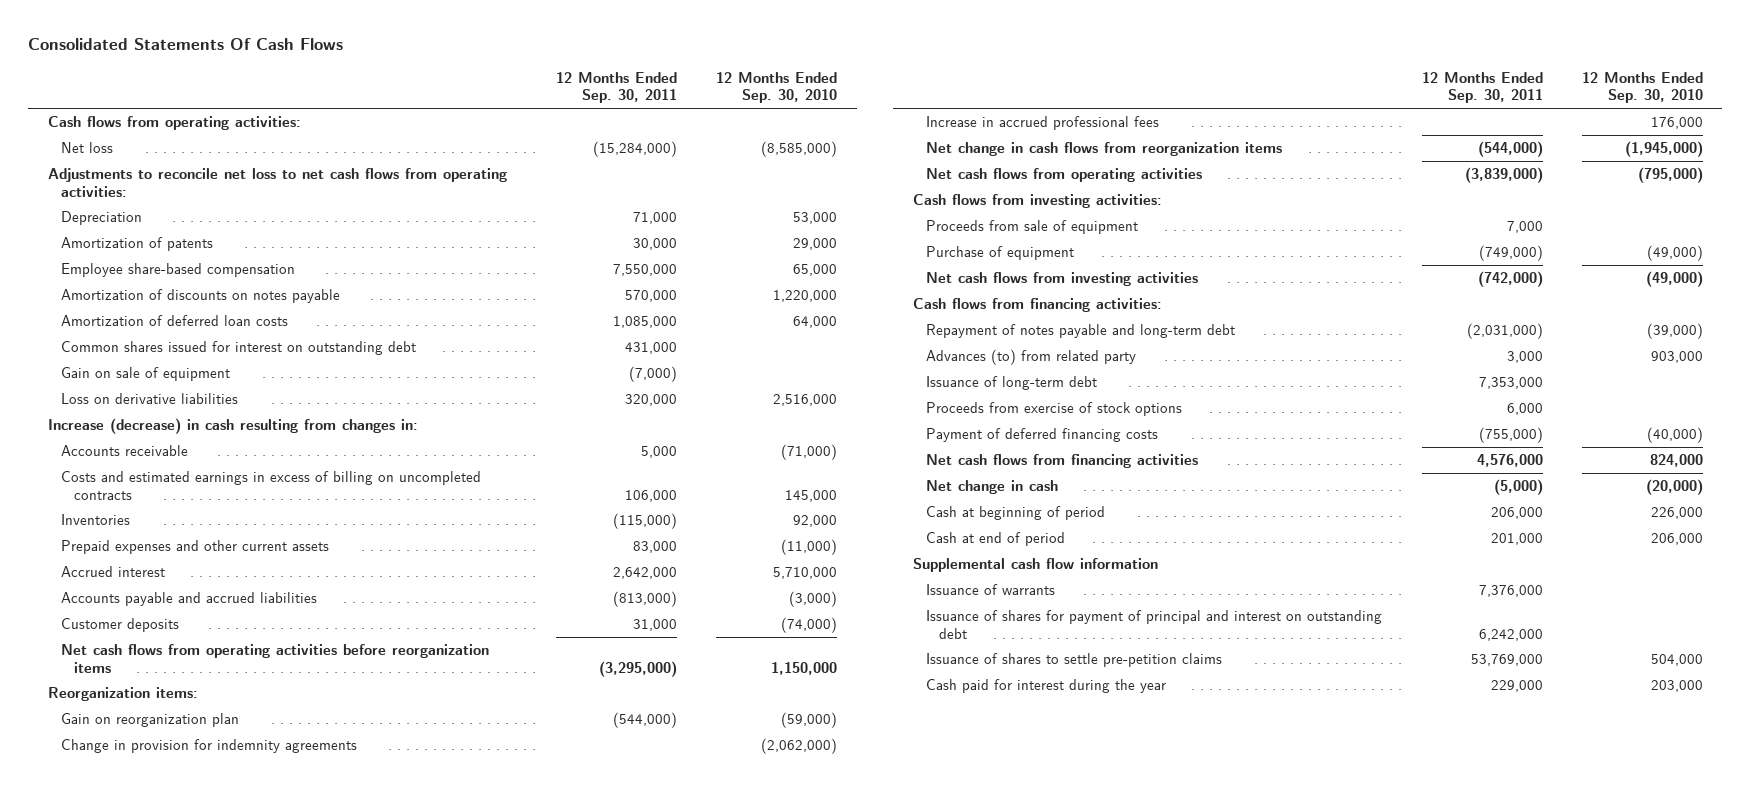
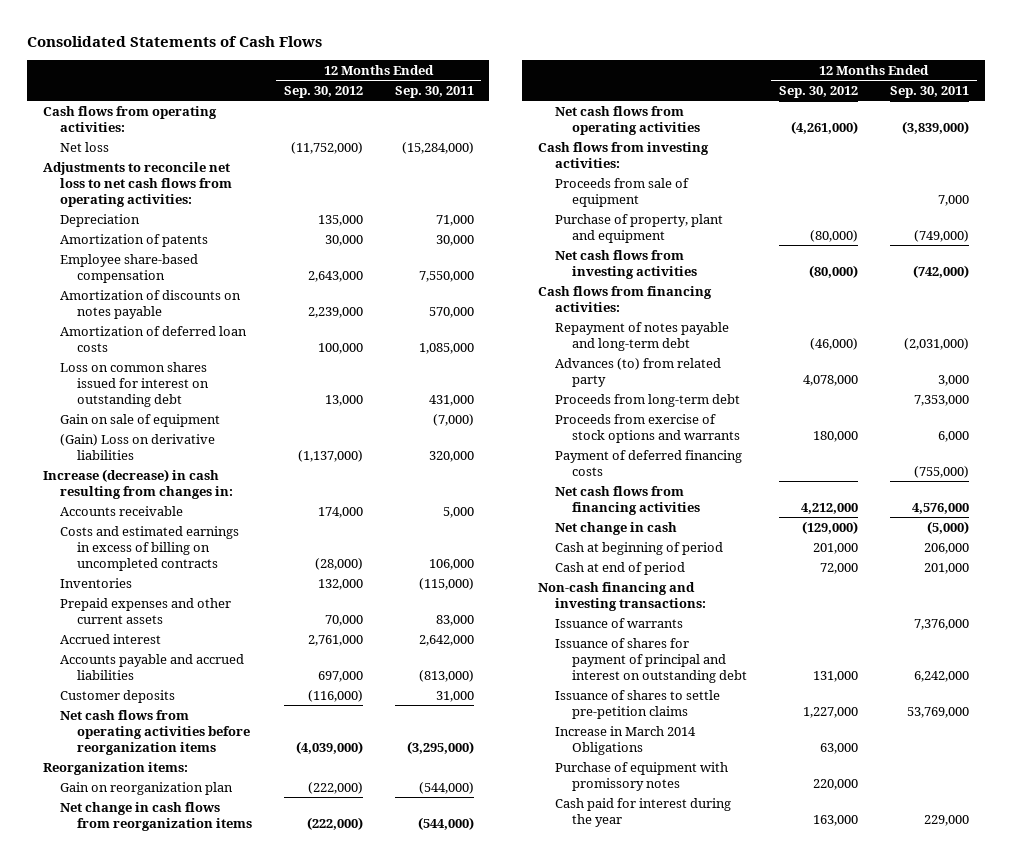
[27,38,343,51] Consolidated Statements Of Cash Flows -> [26,36,322,48] Consolidated Statements of Cash Flows
[716,71,838,104] 12 Months Ended Sep. 30, 2010 -> none
none -> [283,86,363,99] Sep. 30, 2012
[60,340,416,355] Common shares issued for interest on outstanding debt -> [59,361,209,407] Loss on common shares issued for interest on outstanding debt
[60,392,238,404] Loss on derivative liabilities -> [59,433,215,460] (Gain) Loss on derivative liabilities
[60,738,357,753] Change in provision for indemnity agreements -> none
[926,115,1160,130] Increase in accrued professional fees -> none
[926,245,1075,260] Purchase of equipment -> [555,213,724,243] Purchase of property, plant and equipment
[926,375,1098,390] Issuance of long-term debt -> [555,393,741,407] Proceeds from long-term debt
[926,401,1183,416] Proceeds from exercise of stock options -> [555,413,741,443] Proceeds from exercise of stock options and warrants
[912,557,1158,572] Supplemental cash flow information -> none
none -> [538,581,707,611] Non-cash financing and investing transactions:
none -> [555,725,697,755] Increase in March 2014 Obligations
none -> [555,761,729,791] Purchase of equipment with promissory notes

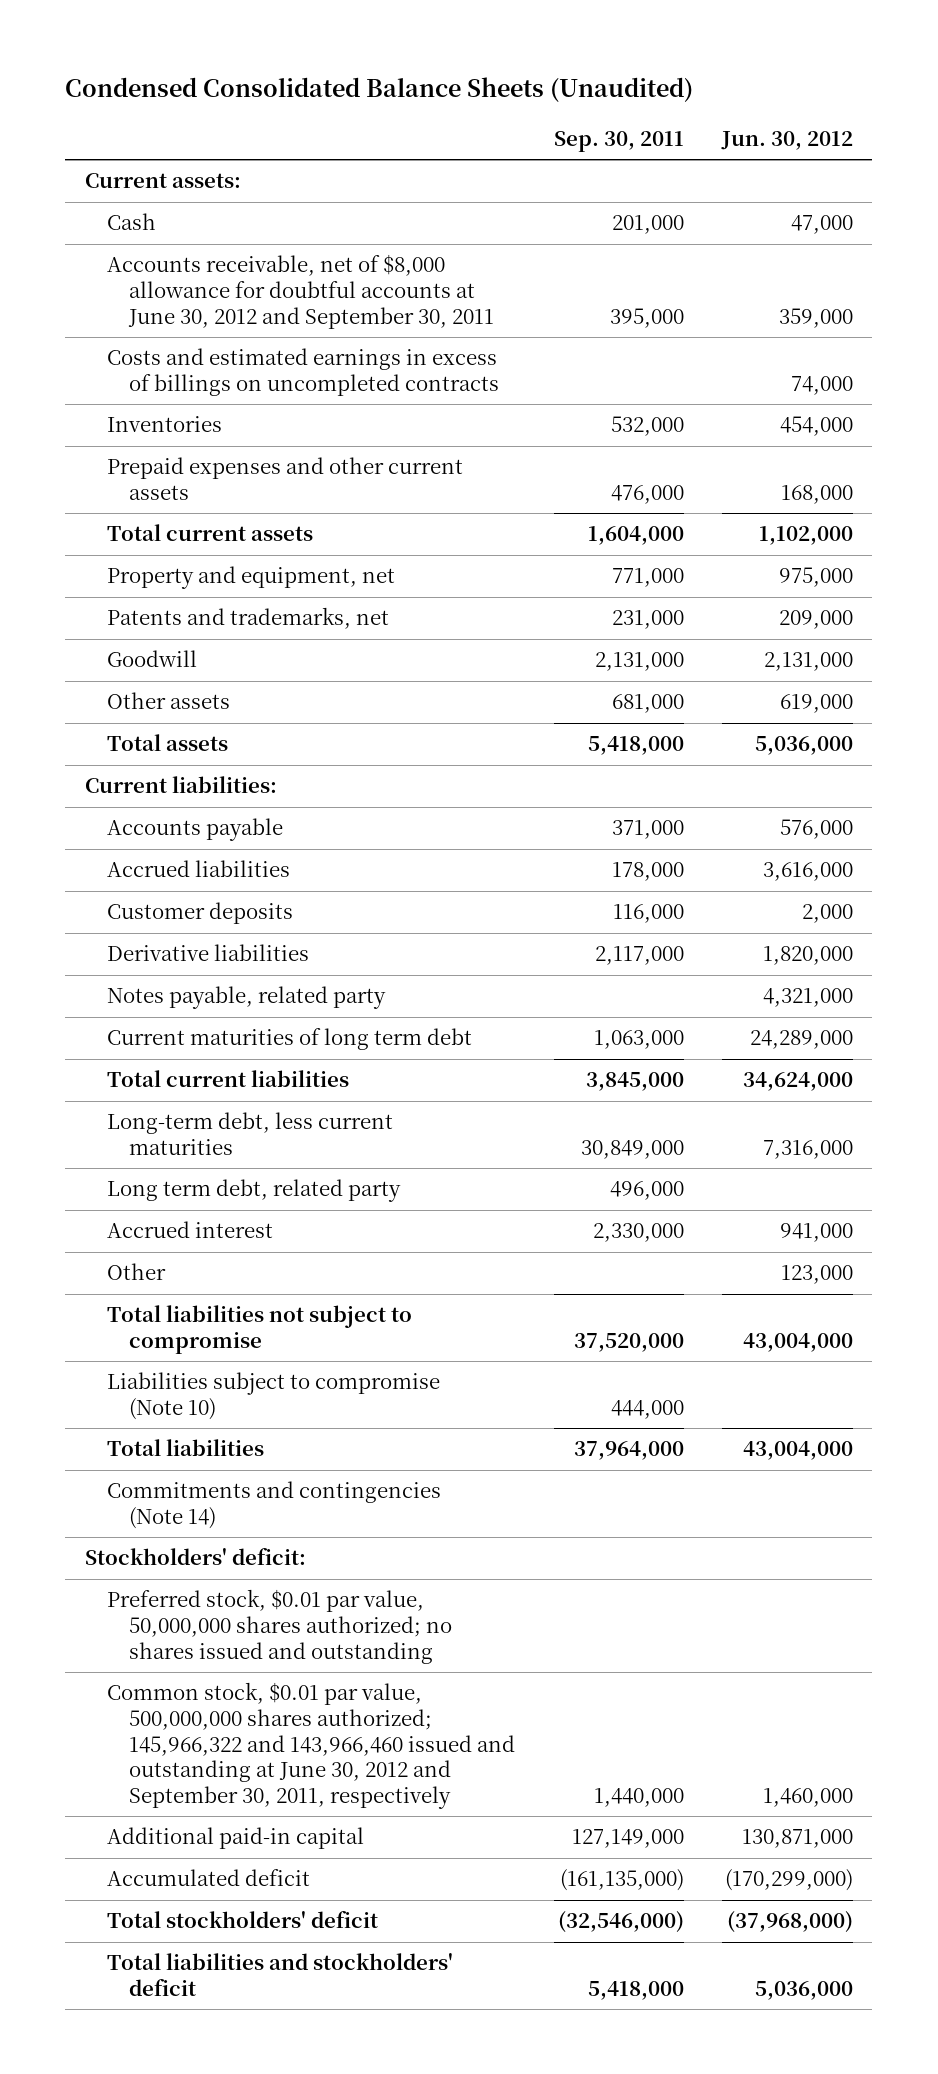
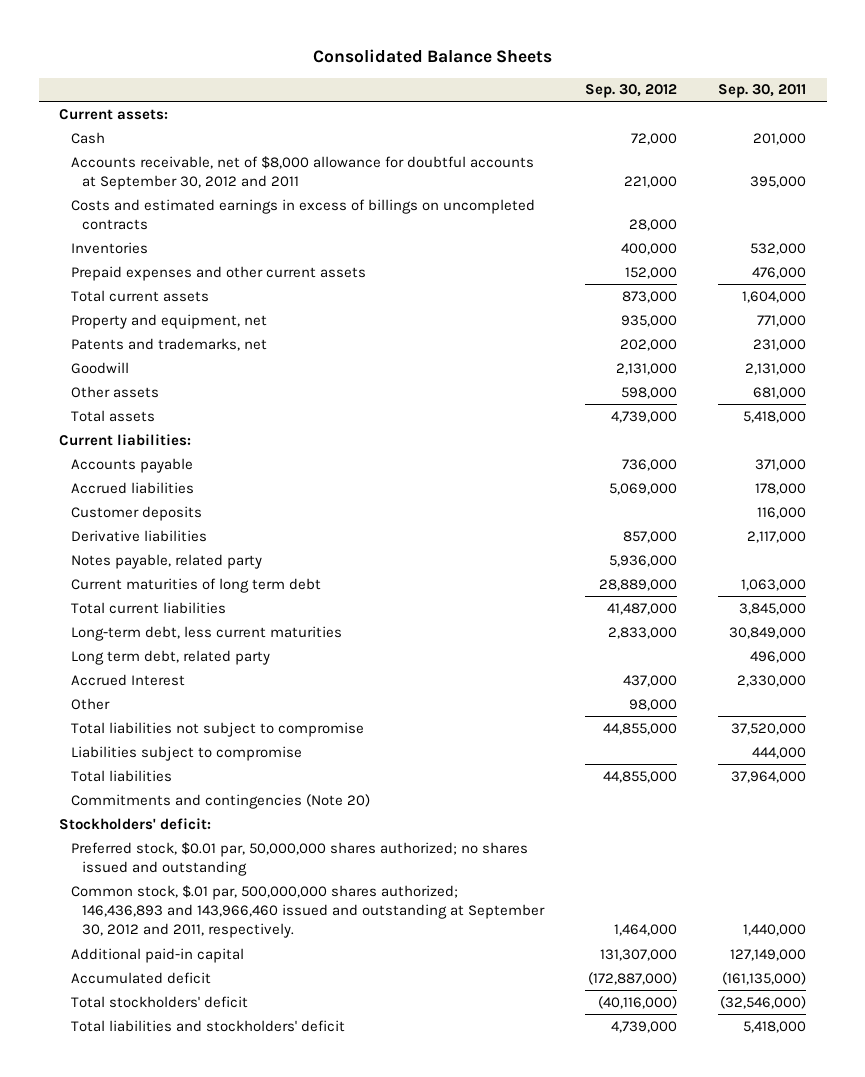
[65,77,694,103] Condensed Consolidated Balance Sheets (Unaudited) -> [312,49,552,64] Consolidated Balance Sheets
[721,130,854,150] Jun. 30, 2012 -> none
none -> [585,84,678,99] Sep. 30, 2012
[106,254,494,329] Accounts receivable, net of $8,000 allowance for doubtful accounts at June 30, 2012 and September 30, 2011 -> [70,155,534,191] Accounts receivable, net of $8,000 allowance for doubtful accounts at September 30, 2012 and 2011
[106,1221,273,1239] Accrued interest -> [70,673,185,686] Accrued Interest
[106,1372,440,1420] Liabilities subject to compromise (Note 10) -> [70,745,302,761] Liabilities subject to compromise
[106,1481,441,1529] Commitments and contingencies (Note 14) -> [70,793,370,809] Commitments and contingencies (Note 20)
[106,1589,452,1664] Preferred stock, $0.01 par value, 50,000,000 shares authorized; no shares issued and outstanding -> [70,841,528,877] Preferred stock, $0.01 par, 50,000,000 shares authorized; no shares issued and outstanding
[106,1682,515,1809] Common stock, $0.01 par value, 500,000,000 shares authorized; 145,966,322 and 143,966,460 issued and outstanding at June 30, 2012 and September 30, 2011, respectively -> [70,884,546,939] Common stock, $.01 par, 500,000,000 shares authorized; 146,436,893 and 143,966,460 issued and outstanding at September 30, 2012 and 2011, respectively.

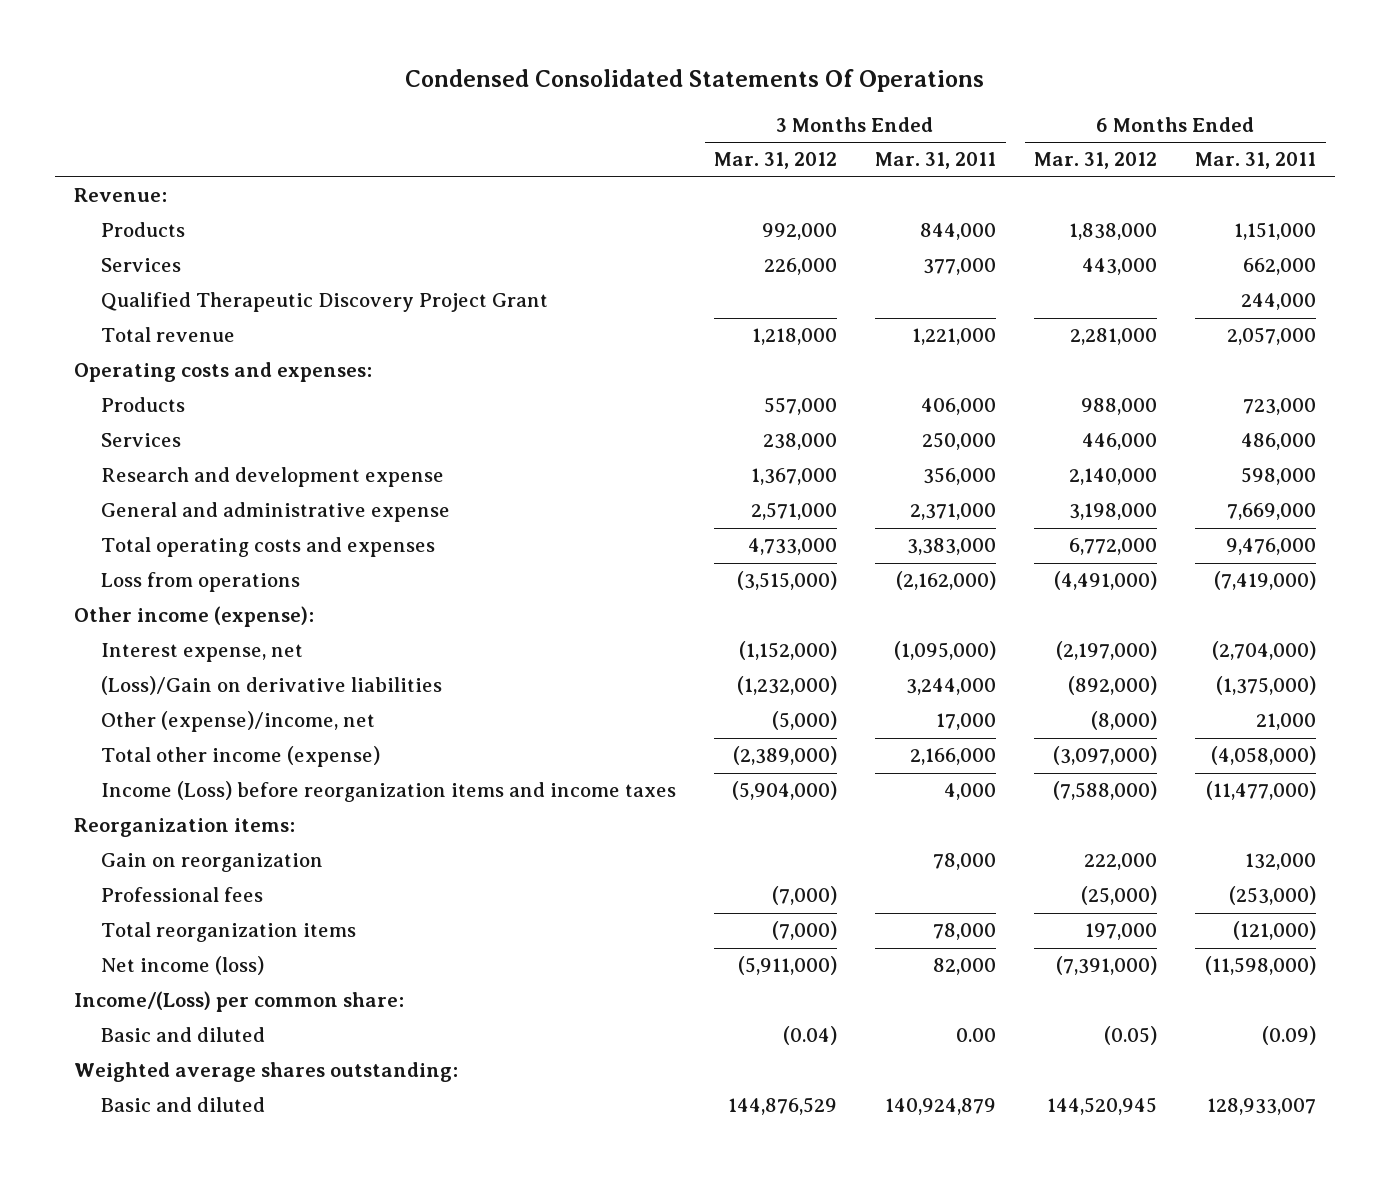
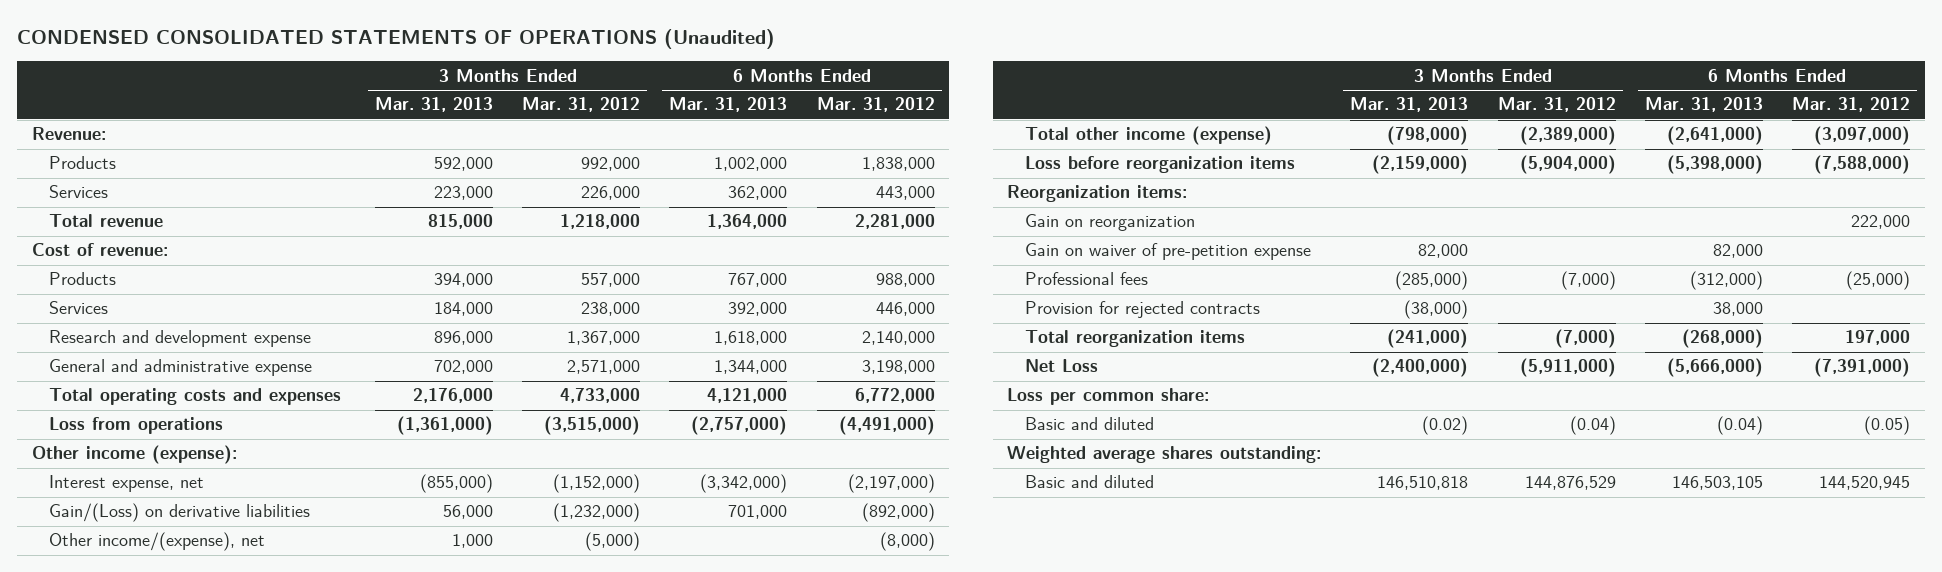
[405,68,985,92] Condensed Consolidated Statements Of Operations -> [17,29,776,50] CONDENSED CONSOLIDATED STATEMENTS OF OPERATIONS (Unaudited)
[875,152,997,170] Mar. 31, 2011 -> none
[1195,152,1317,170] Mar. 31, 2011 -> none
none -> [374,97,493,113] Mar. 31, 2013
none -> [669,97,788,113] Mar. 31, 2013
[101,292,549,313] Qualified Therapeutic Discovery Project Grant -> none
[73,362,372,383] Operating costs and expenses: -> none
none -> [31,243,168,257] Cost of revenue:
[101,676,443,696] (Loss)/Gain on derivative liabilities -> [49,503,311,523] Gain/(Loss) on derivative liabilities
[101,711,376,733] Other (expense)/income, net -> [49,532,266,552] Other income/(expense), net
[101,781,677,803] Income (Loss) before reorganization items and income taxes -> [1024,156,1295,174] Loss before reorganization items
none -> [1024,243,1311,261] Gain on waiver of pre-petition expense
none -> [1024,301,1260,319] Provision for rejected contracts
[101,956,265,976] Net income (loss) -> [1024,359,1098,373] Net Loss
[73,991,404,1013] Income/(Loss) per common share: -> [1007,388,1210,406] Loss per common share:

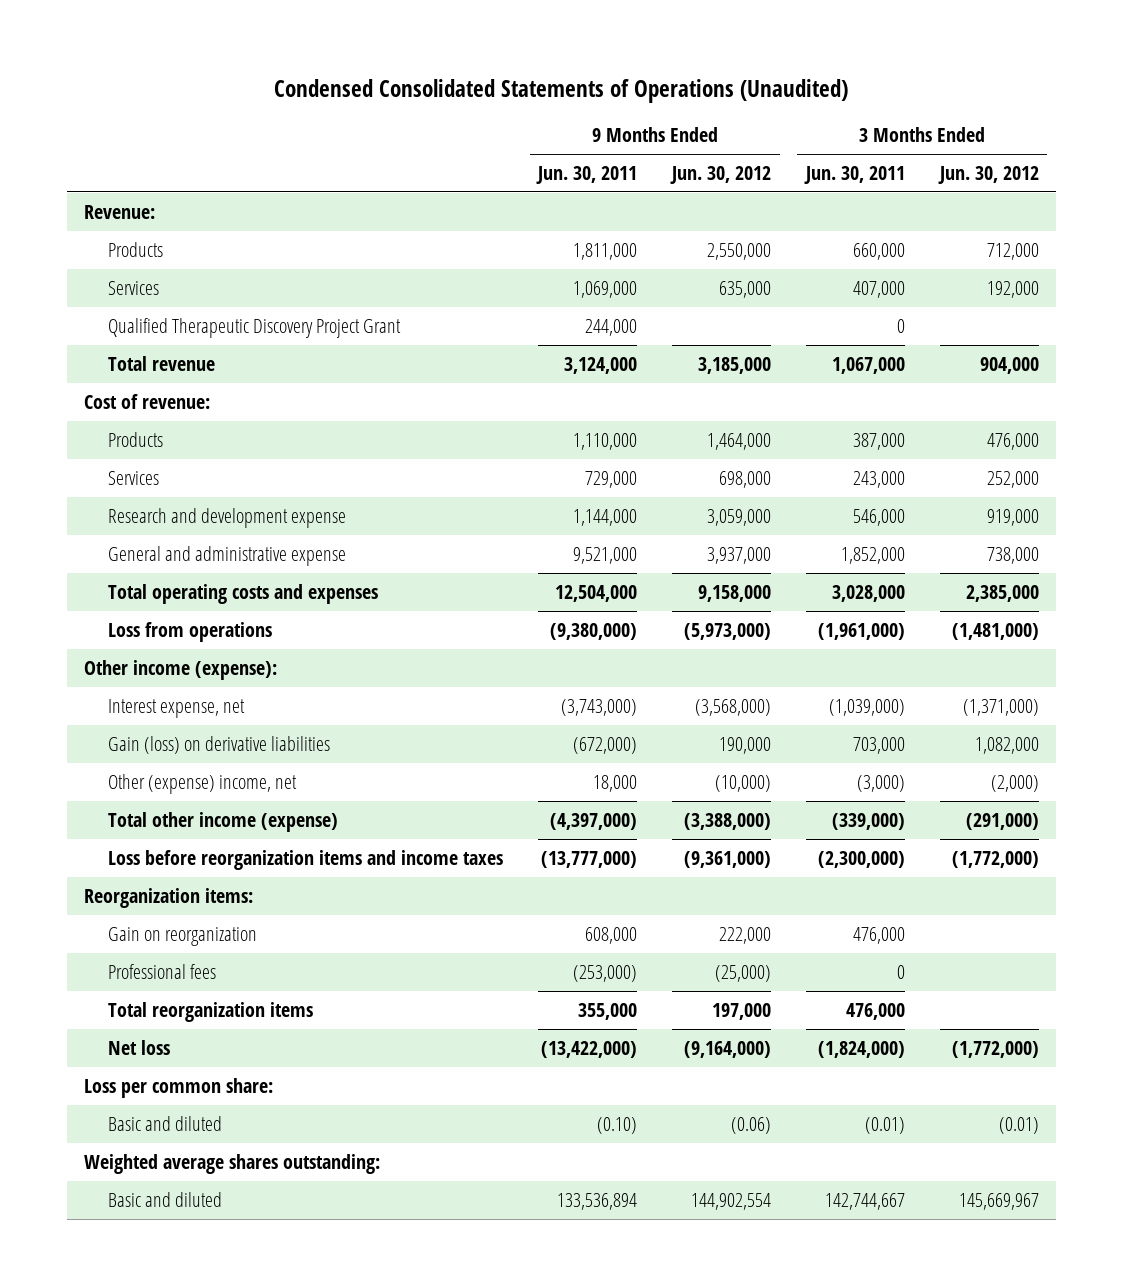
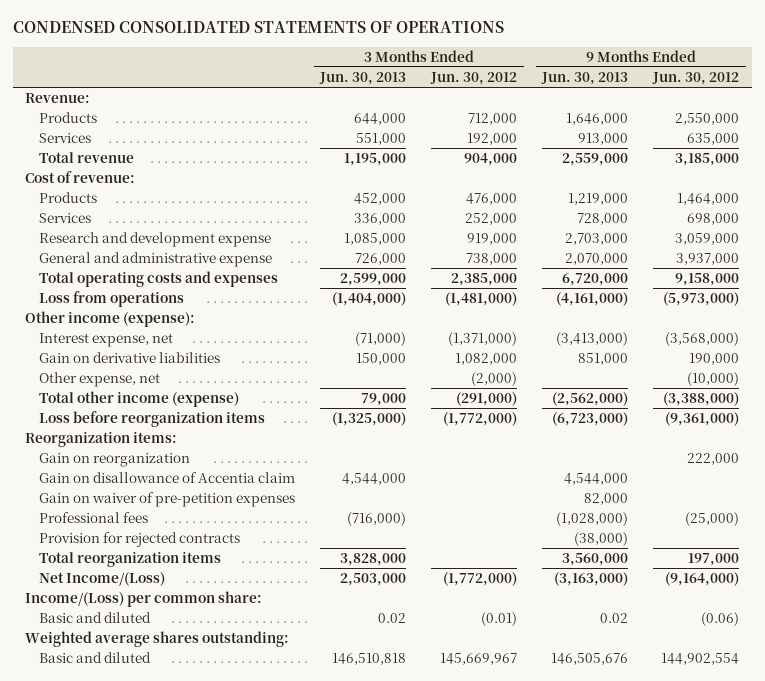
[274,78,849,103] Condensed Consolidated Statements of Operations (Unaudited) -> [12,21,504,34] CONDENSED CONSOLIDATED STATEMENTS OF OPERATIONS
[536,165,638,184] Jun. 30, 2011 -> none
[803,165,905,184] Jun. 30, 2011 -> none
none -> [319,72,407,86] Jun. 30, 2013
none -> [541,72,629,86] Jun. 30, 2013
[108,317,402,338] Qualified Therapeutic Discovery Project Grant -> none
[108,735,331,754] Gain (loss) on derivative liabilities -> [39,352,221,364] Gain on derivative liabilities
[108,773,298,794] Other (expense) income, net -> [39,372,161,388] Other expense, net
[108,849,504,870] Loss before reorganization items and income taxes -> [39,411,266,428] Loss before reorganization items
none -> [39,472,296,484] Gain on disallowance of Accentia claim
none -> [39,492,296,508] Gain on waiver of pre-petition expenses
none -> [39,532,241,548] Provision for rejected contracts
[108,1039,171,1055] Net loss -> [39,572,166,587] Net Income/(Loss)
[83,1077,273,1098] Loss per common share: -> [25,591,263,608] Income/(Loss) per common share:

